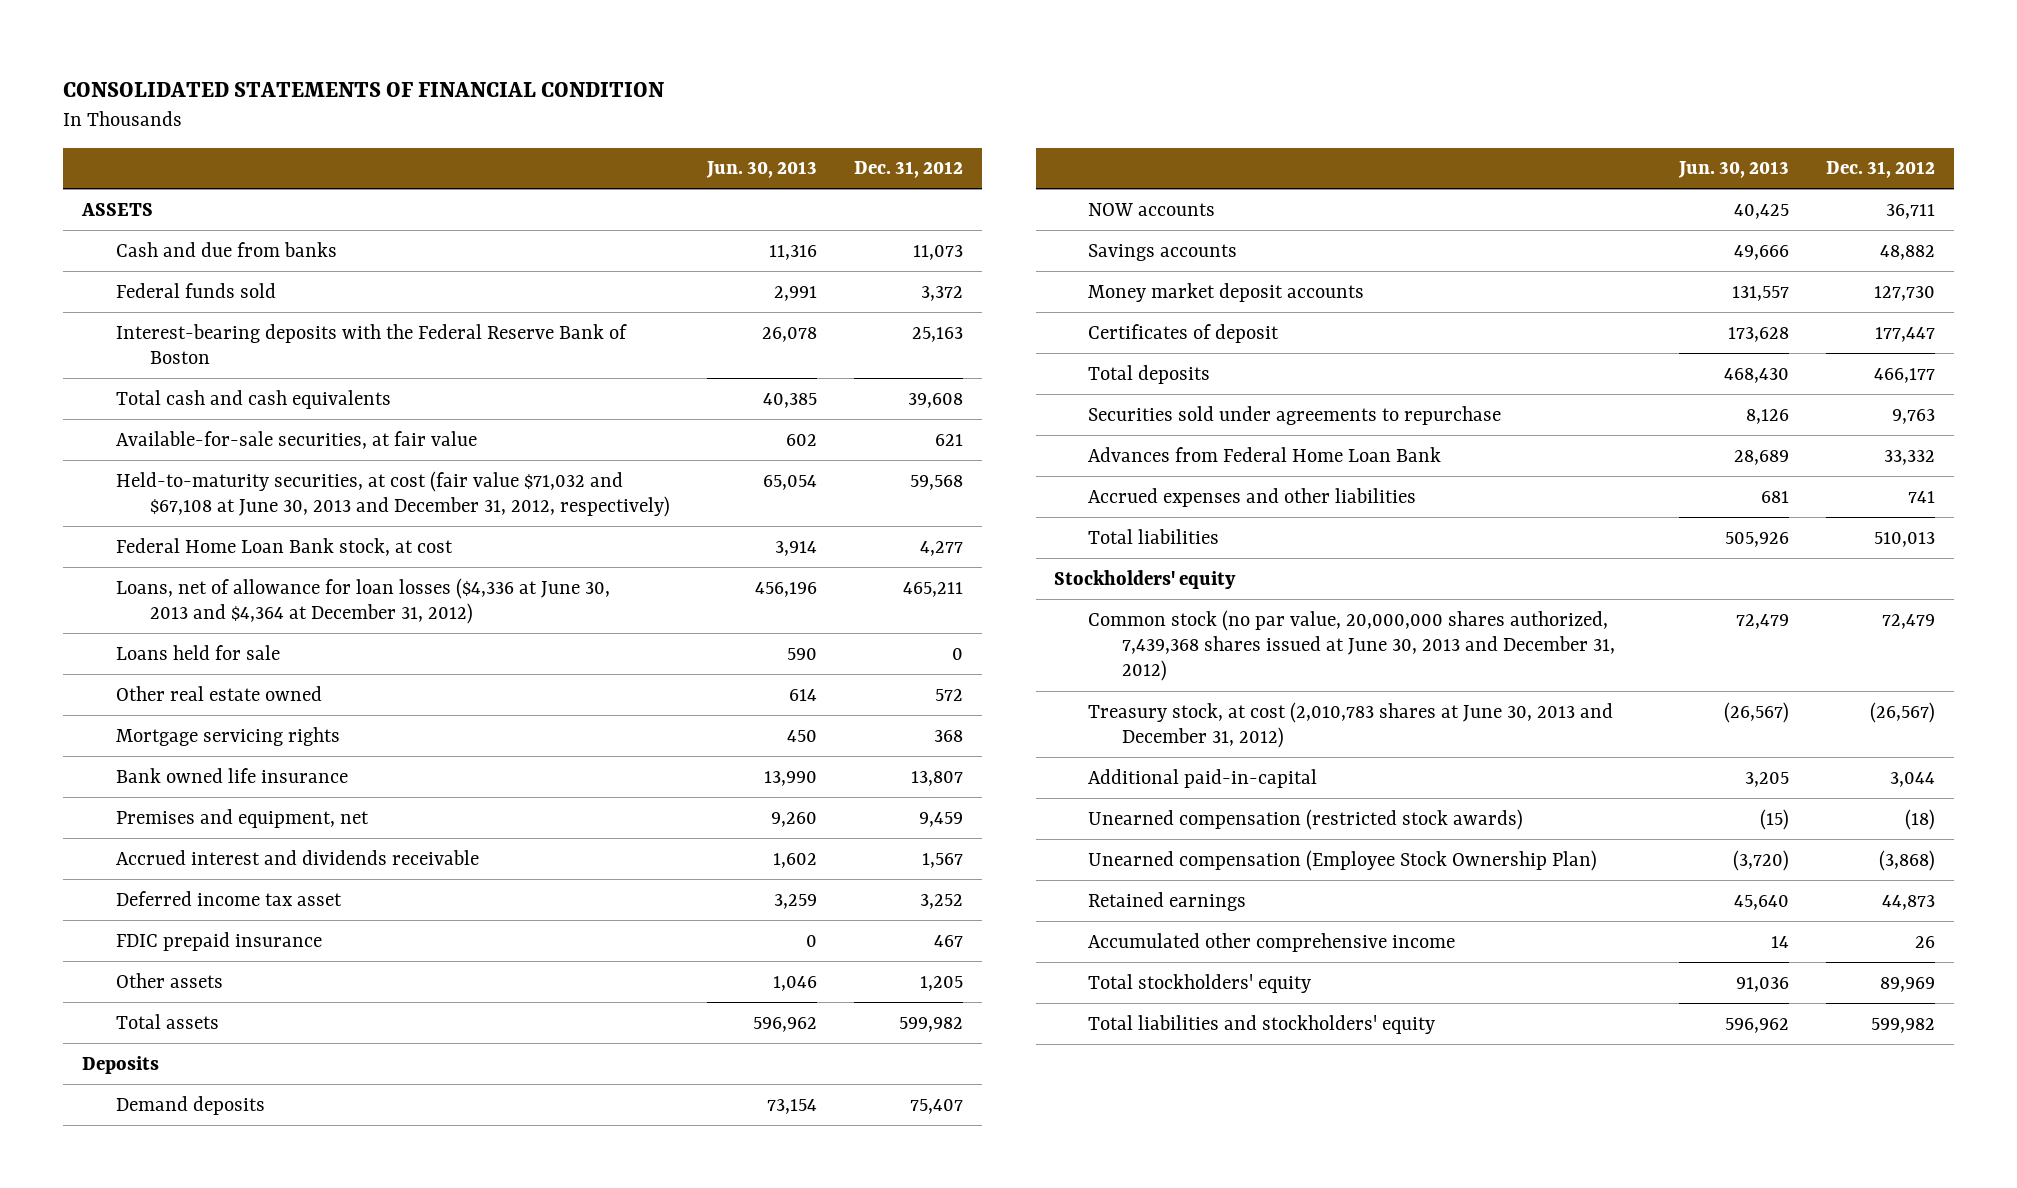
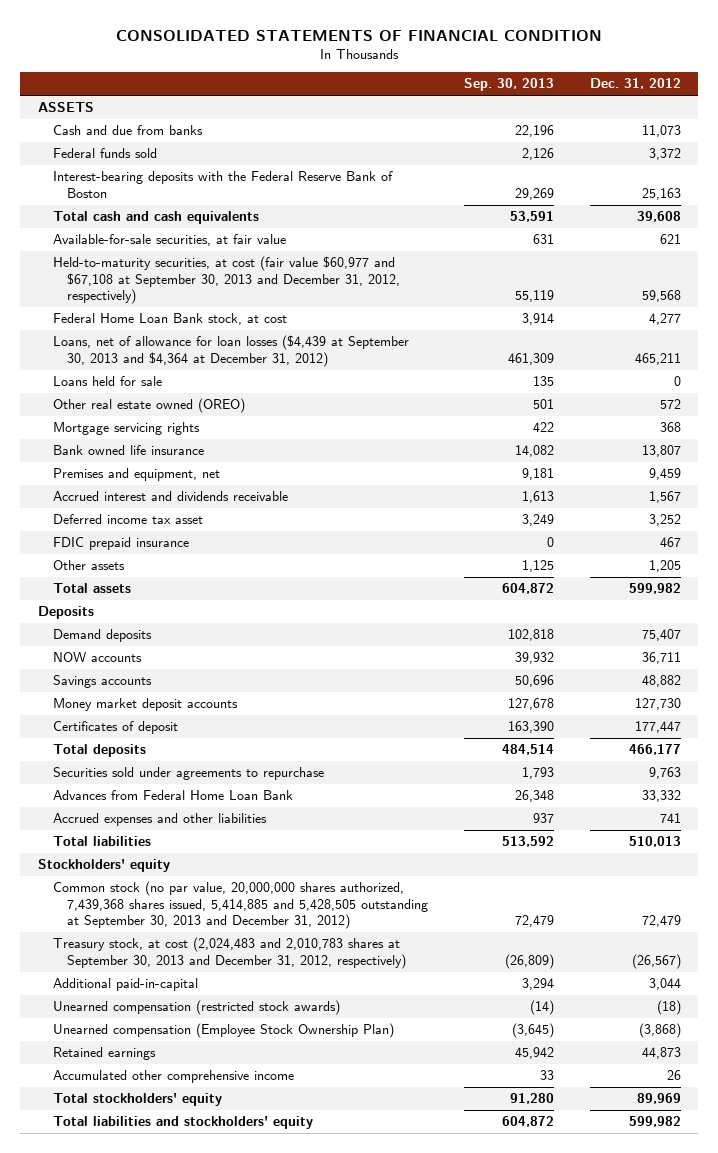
[706,161,818,179] Jun. 30, 2013 -> none
none -> [463,78,554,92] Sep. 30, 2013
[115,470,670,517] Held-to-maturity securities, at cost (fair value $71,032 and $67,108 at June 30, 2013 and December 31, 2012, respectively) -> [52,256,401,304] Held-to-maturity securities, at cost (fair value $60,977 and $67,108 at September 30, 2013 and December 31, 2012, respectively)
[115,577,610,624] Loans, net of allowance for loan losses ($4,336 at June 30, 2013 and $4,364 at December 31, 2012) -> [52,335,409,367] Loans, net of allowance for loan losses ($4,439 at September 30, 2013 and $4,364 at December 31, 2012)
[115,685,322,701] Other real estate owned -> [52,398,245,414] Other real estate owned (OREO)
[1088,609,1616,682] Common stock (no par value, 20,000,000 shares authorized, 7,439,368 shares issued at June 30, 2013 and December 31, 2012) -> [52,881,429,929] Common stock (no par value, 20,000,000 shares authorized, 7,439,368 shares issued, 5,414,885 and 5,428,505 outstanding at September 30, 2013 and December 31, 2012)
[1088,701,1614,748] Treasury stock, at cost (2,010,783 shares at June 30, 2013 and December 31, 2012) -> [52,937,407,969] Treasury stock, at cost (2,024,483 and 2,010,783 shares at September 30, 2013 and December 31, 2012, respectively)

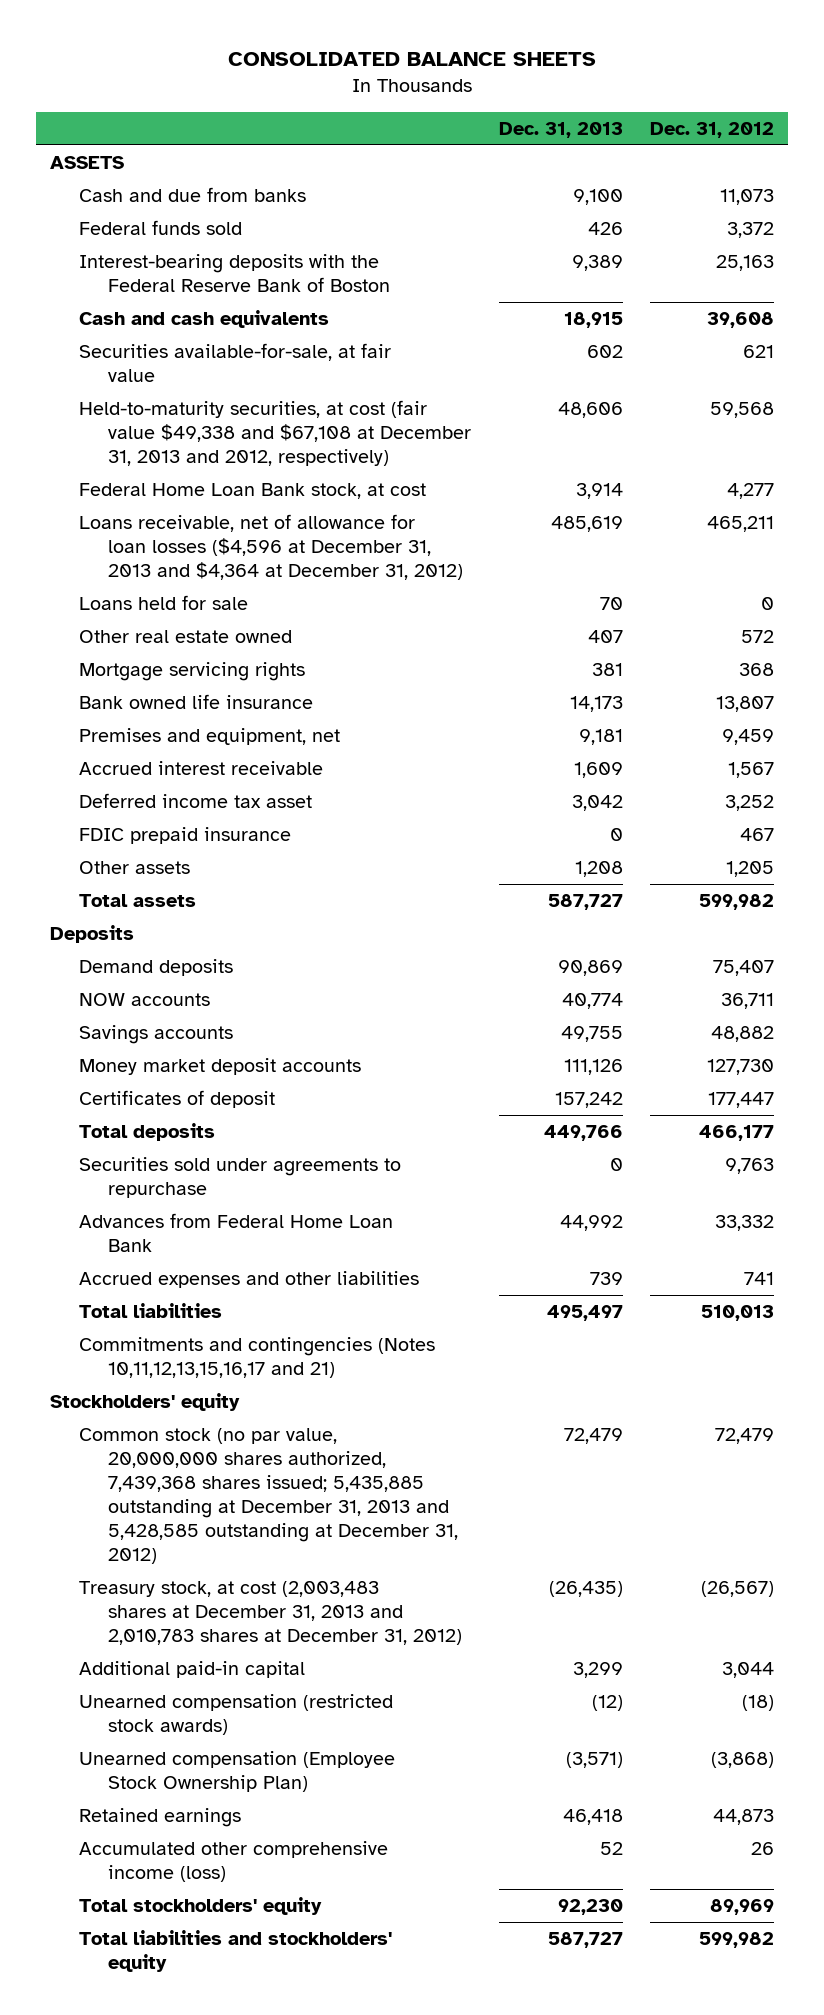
[116,29,603,41] CONSOLIDATED STATEMENTS OF FINANCIAL CONDITION -> [228,52,597,67] CONSOLIDATED BALANCE SHEETS
[463,78,554,92] Sep. 30, 2013 -> none
none -> [498,121,623,138] Dec. 31, 2013
[52,211,259,225] Total cash and cash equivalents -> [79,310,330,329] Cash and cash equivalents
[52,234,286,247] Available-for-sale securities, at fair value -> [79,343,392,383] Securities available-for-sale, at fair value
[52,256,401,304] Held-to-maturity securities, at cost (fair value $60,977 and $67,108 at September 30, 2013 and December 31, 2012, respectively) -> [79,400,472,467] Held-to-maturity securities, at cost (fair value $49,338 and $67,108 at December 31, 2013 and 2012, respectively)
[52,335,409,367] Loans, net of allowance for loan losses ($4,439 at September 30, 2013 and $4,364 at December 31, 2012) -> [79,514,464,581] Loans receivable, net of allowance for loan losses ($4,596 at December 31, 2013 and $4,364 at December 31, 2012)
[52,398,245,414] Other real estate owned (OREO) -> [79,630,293,644] Other real estate owned
[52,491,288,502] Accrued interest and dividends receivable -> [79,761,324,776] Accrued interest receivable
none -> [79,1337,436,1379] Commitments and contingencies (Notes 10,11,12,13,15,16,17 and 21)
[52,881,429,929] Common stock (no par value, 20,000,000 shares authorized, 7,439,368 shares issued, 5,414,885 and 5,428,505 outstanding at September 30, 2013 and December 31, 2012) -> [79,1428,459,1565] Common stock (no par value, 20,000,000 shares authorized, 7,439,368 shares issued; 5,435,885 outstanding at December 31, 2013 and 5,428,585 outstanding at December 31, 2012)
[52,937,407,969] Treasury stock, at cost (2,024,483 and 2,010,783 shares at September 30, 2013 and December 31, 2012, respectively) -> [79,1581,463,1646] Treasury stock, at cost (2,003,483 shares at December 31, 2013 and 2,010,783 shares at December 31, 2012)
[52,978,198,992] Additional paid-in-capital -> [79,1661,306,1679] Additional paid-in capital
[52,1070,294,1084] Accumulated other comprehensive income -> [79,1841,389,1883] Accumulated other comprehensive income (loss)

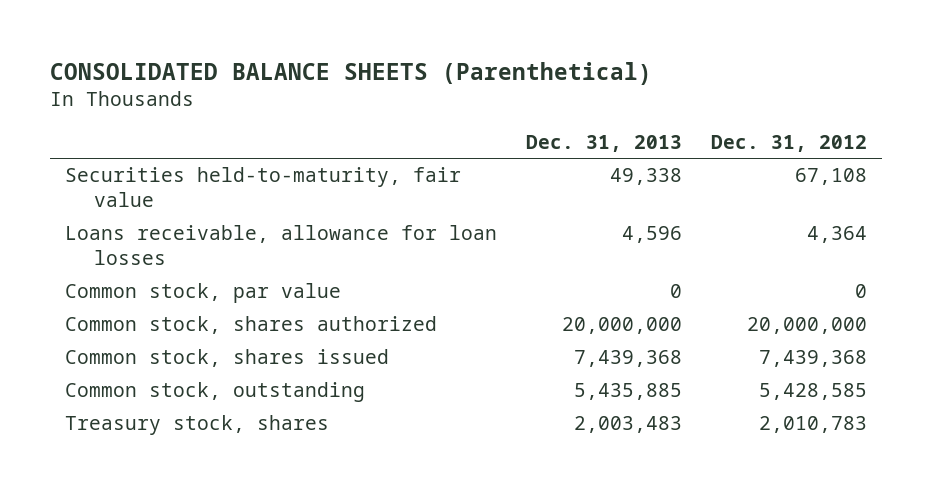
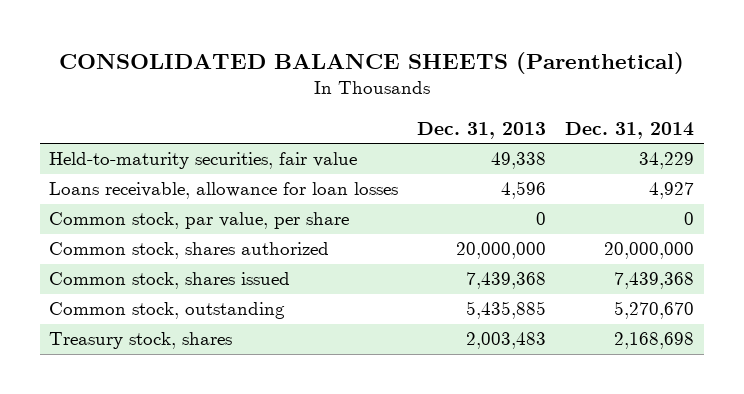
[711,134,868,152] Dec. 31, 2012 -> none
none -> [565,121,695,139] Dec. 31, 2014
[64,167,461,208] Securities held-to-maturity, fair value -> [49,152,358,170] Held-to-maturity securities, fair value
[64,283,341,304] Common stock, par value -> [49,212,350,230] Common stock, par value, per share

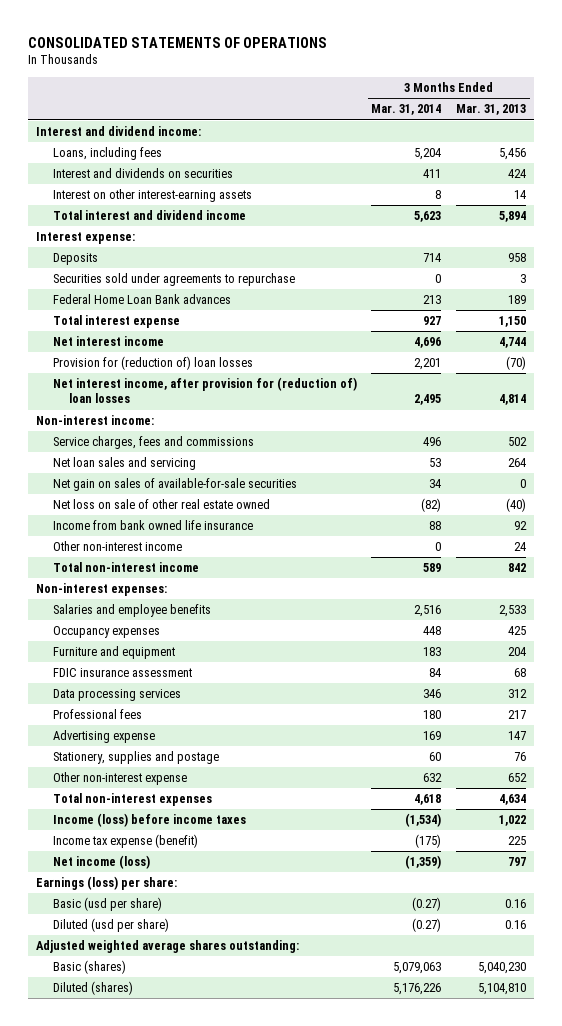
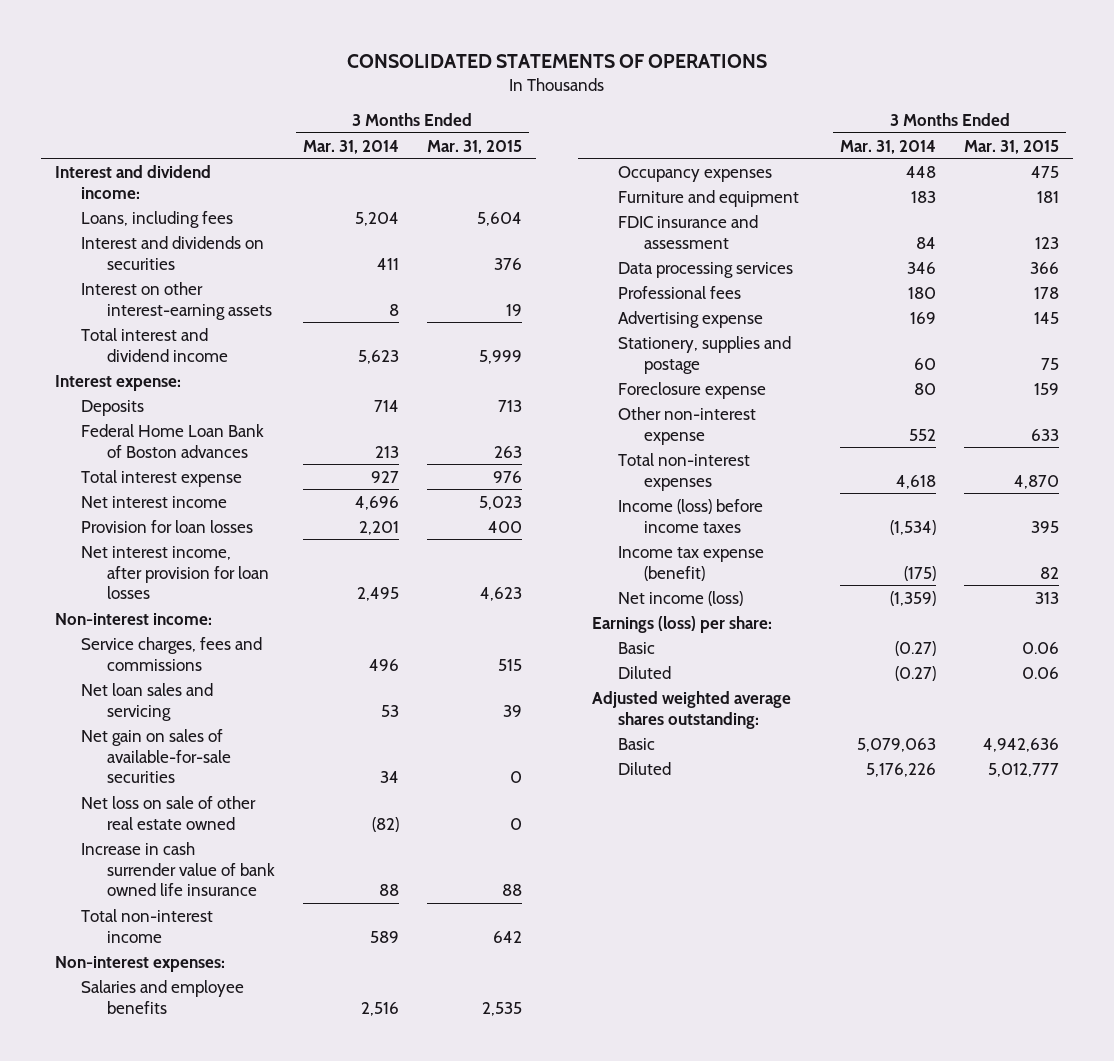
[456,104,527,116] Mar. 31, 2013 -> none
none -> [426,139,522,154] Mar. 31, 2015
[52,273,295,287] Securities sold under agreements to repurchase -> none
[52,294,231,305] Federal Home Loan Bank advances -> [81,423,265,458] Federal Home Loan Bank of Boston advances
[52,356,253,371] Provision for (reduction of) loan losses -> [81,519,254,533] Provision for loan losses
[52,377,357,404] Net interest income, after provision for (reduction of) loan losses -> [81,545,269,600] Net interest income, after provision for loan losses
[52,541,182,552] Other non-interest income -> none
[52,520,253,531] Income from bank owned life insurance -> [81,841,275,897] Increase in cash surrender value of bank owned life insurance
[52,668,192,678] FDIC insurance assessment -> [618,214,759,249] FDIC insurance and assessment
none -> [618,381,767,399] Foreclosure expense
[423,773,443,783] 632 -> [909,428,937,441] 552
[52,897,162,912] Basic (usd per share) -> [618,641,656,654] Basic
[52,918,169,933] Diluted (usd per share) -> [618,665,672,679] Diluted
[52,960,126,975] Basic (shares) -> [618,737,656,750] Basic
[52,981,133,996] Diluted (shares) -> [618,761,672,775] Diluted

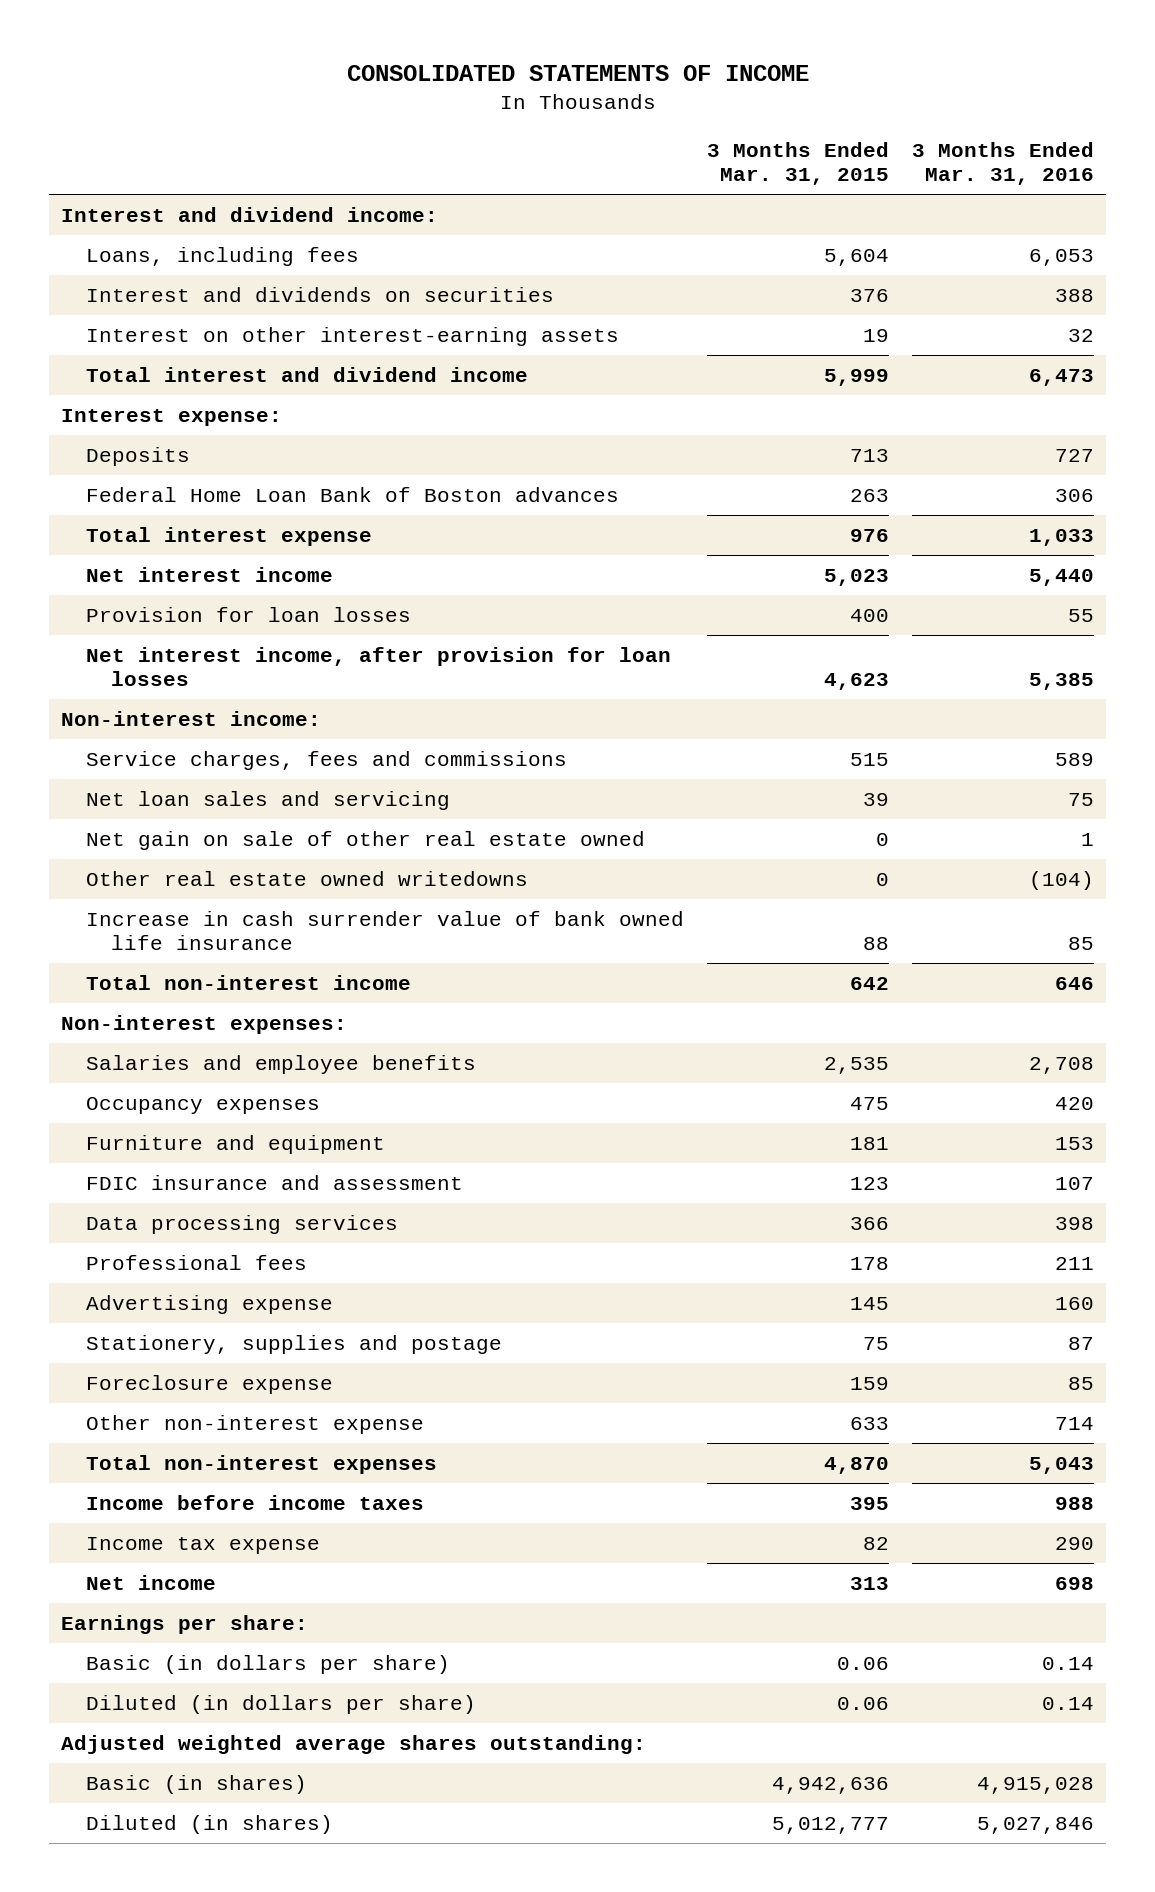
[347,53,768,68] CONSOLIDATED STATEMENTS OF OPERATIONS -> [346,65,809,82] CONSOLIDATED STATEMENTS OF INCOME
[302,139,399,154] Mar. 31, 2014 -> none
none -> [912,141,1095,186] 3 Months Ended Mar. 31, 2016
[81,728,231,784] Net gain on sales of available-for-sale securities -> none
[81,795,257,830] Net loss on sale of other real estate owned -> [85,830,645,850] Net gain on sale of other real estate owned
none -> [85,870,528,886] Other real estate owned writedowns
[618,498,764,533] Income (loss) before income taxes -> [85,1494,424,1510] Income before income taxes
[618,545,765,581] Income tax expense (benefit) -> [85,1536,320,1554] Income tax expense
[618,590,744,606] Net income (loss) -> [85,1574,216,1590] Net income
[592,615,773,633] Earnings (loss) per share: -> [60,1614,308,1634] Earnings per share:
[618,641,656,654] Basic -> [85,1654,450,1674] Basic (in dollars per share)
[618,665,672,679] Diluted -> [85,1694,476,1714] Diluted (in dollars per share)
[618,737,656,750] Basic -> [85,1774,307,1794] Basic (in shares)
[618,761,672,775] Diluted -> [85,1814,333,1834] Diluted (in shares)

